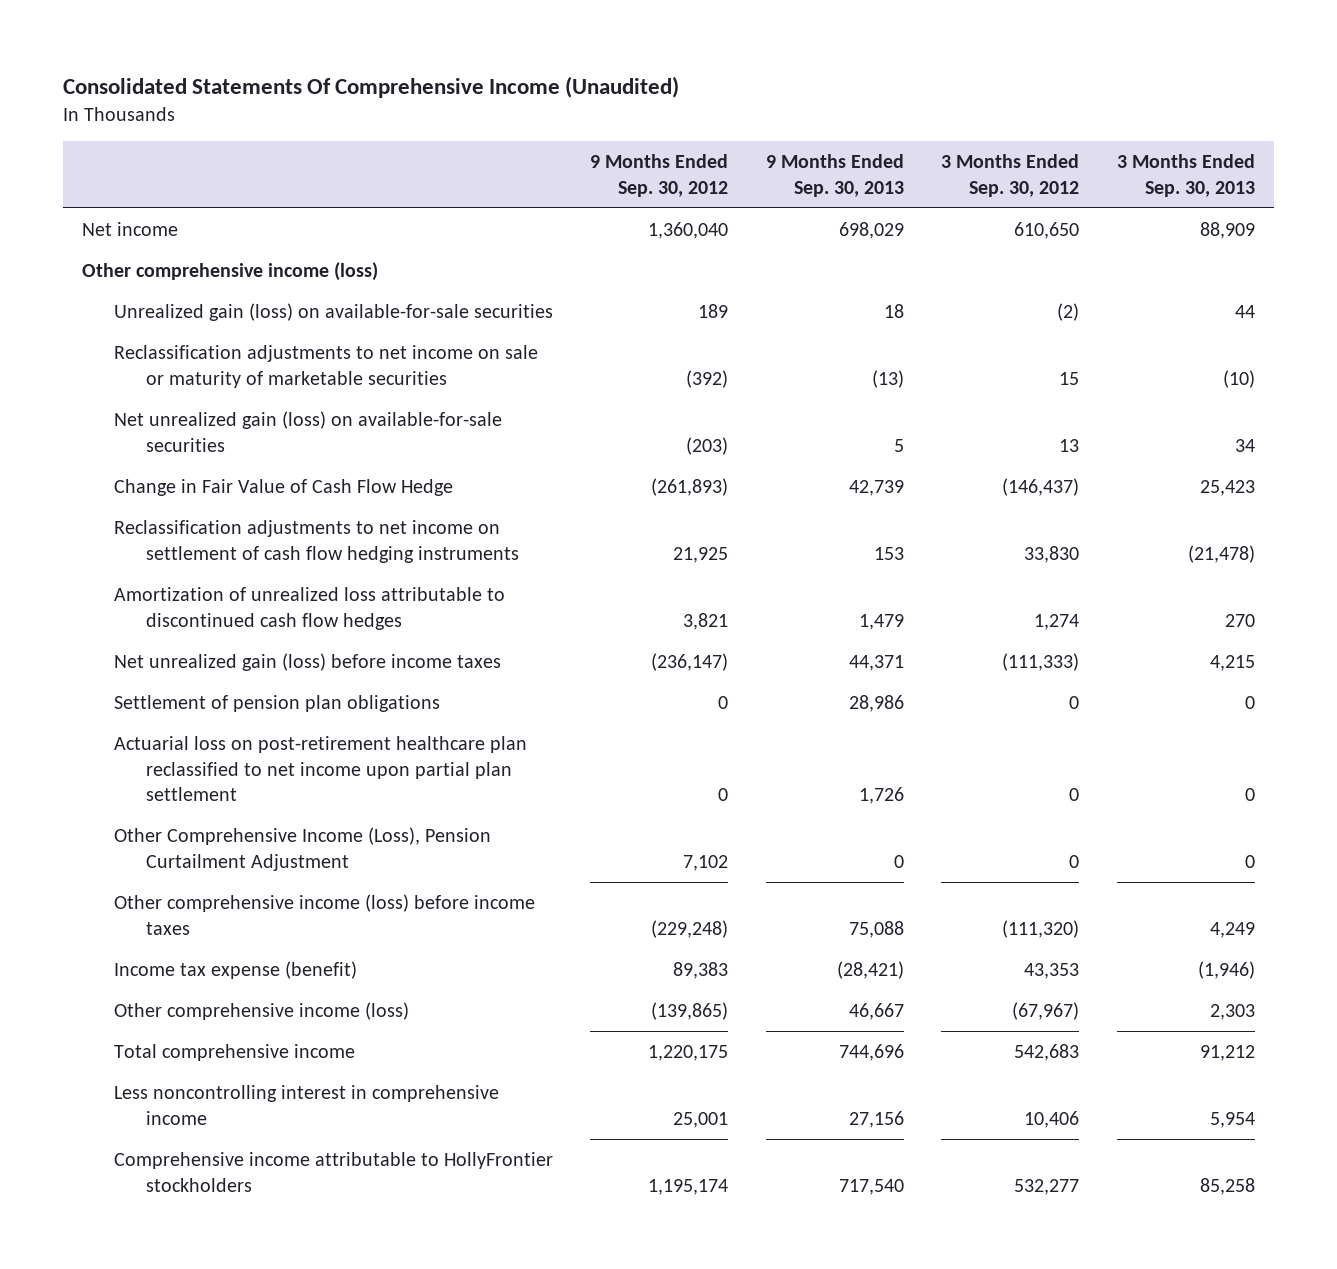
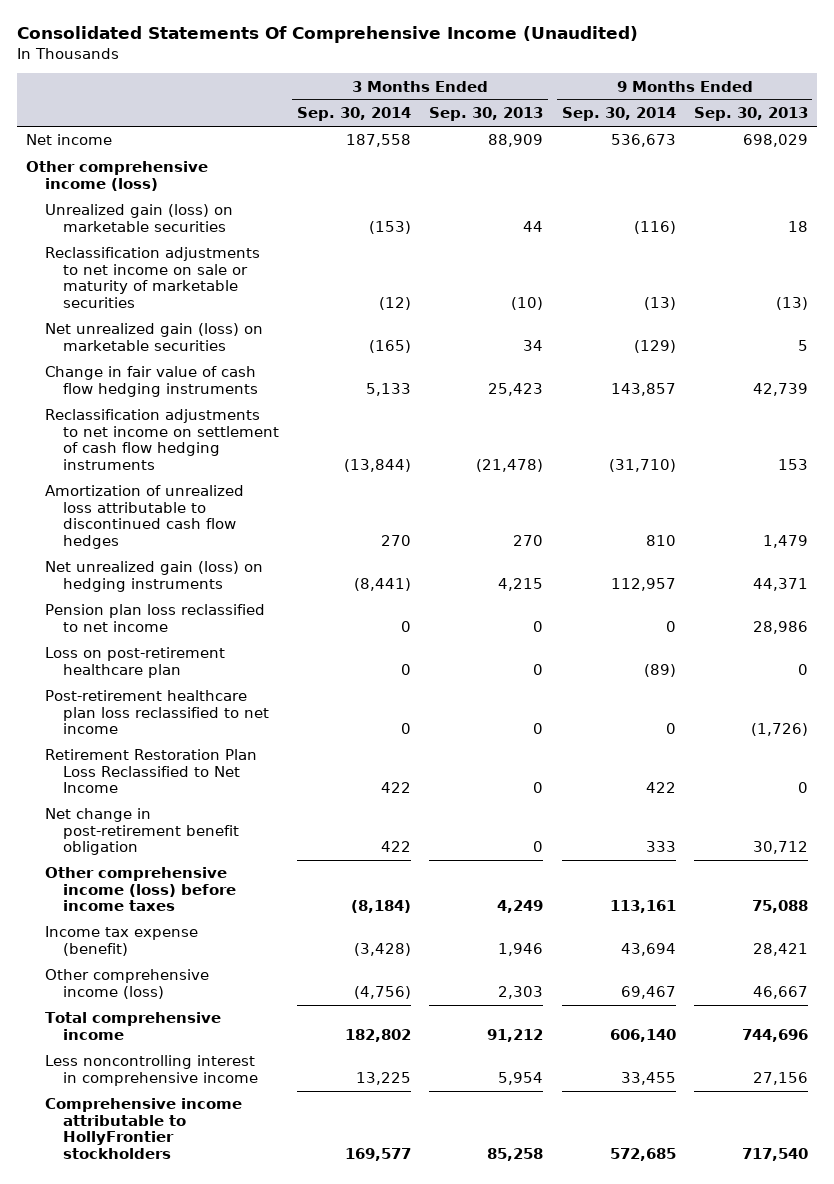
[590,153,729,197] 9 Months Ended Sep. 30, 2012 -> none
[941,153,1080,197] 3 Months Ended Sep. 30, 2012 -> none
none -> [297,107,412,122] Sep. 30, 2014
none -> [561,107,676,122] Sep. 30, 2014
[113,302,553,321] Unrealized gain (loss) on available-for-sale securities -> [44,204,233,232] Unrealized gain (loss) on marketable securities
[113,410,502,452] Net unrealized gain (loss) on available-for-sale securities -> [44,323,263,351] Net unrealized gain (loss) on marketable securities
[113,478,453,496] Change in Fair Value of Cash Flow Hedge -> [44,366,258,397] Change in fair value of cash flow hedging instruments
[113,826,491,871] Other Comprehensive Income (Loss), Pension Curtailment Adjustment -> none
[113,652,501,671] Net unrealized gain (loss) before income taxes -> [44,561,263,592] Net unrealized gain (loss) on hedging instruments
[113,694,440,712] Settlement of pension plan obligations -> [44,604,265,632] Pension plan loss reclassified to net income
[113,735,527,802] Actuarial loss on post-retirement healthcare plan reclassified to net income upon partial plan settlement -> [44,647,225,678] Loss on post-retirement healthcare plan
[858,787,904,805] 1,726 -> [797,663,808,675] 0
none -> [44,690,269,735] Post-retirement healthcare plan loss reclassified to net income
none -> [44,749,257,794] Retirement Restoration Plan Loss Reclassified to Net Income
none -> [44,808,239,856] Net change in post-retirement benefit obligation
[836,960,904,979] (28,421) -> [752,942,808,956] 28,421
[1197,960,1255,979] (1,946) -> [498,942,544,956] 1,946

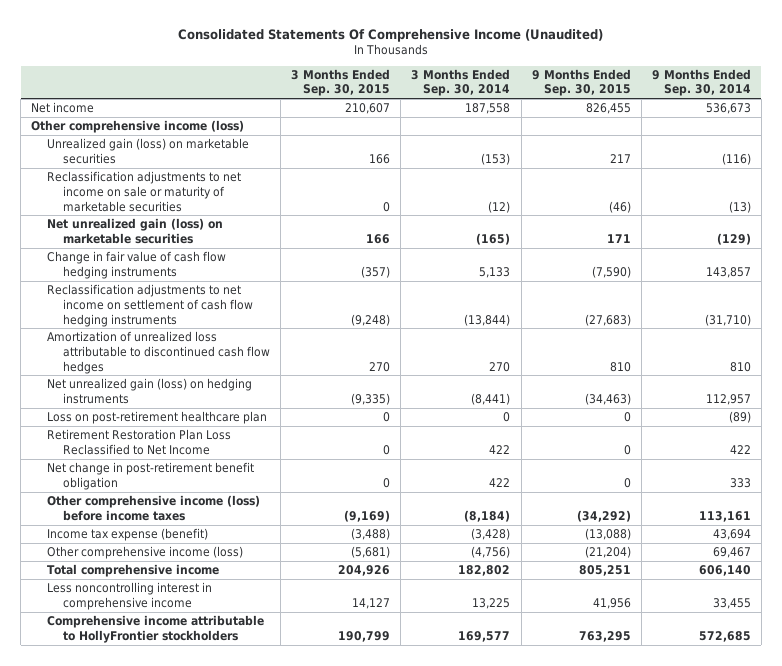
[429,107,544,122] Sep. 30, 2013 -> none
[693,107,808,122] Sep. 30, 2013 -> none
none -> [291,68,391,97] 3 Months Ended Sep. 30, 2015
none -> [531,68,631,97] 9 Months Ended Sep. 30, 2015
[44,604,265,632] Pension plan loss reclassified to net income -> none
[44,690,269,735] Post-retirement healthcare plan loss reclassified to net income -> none

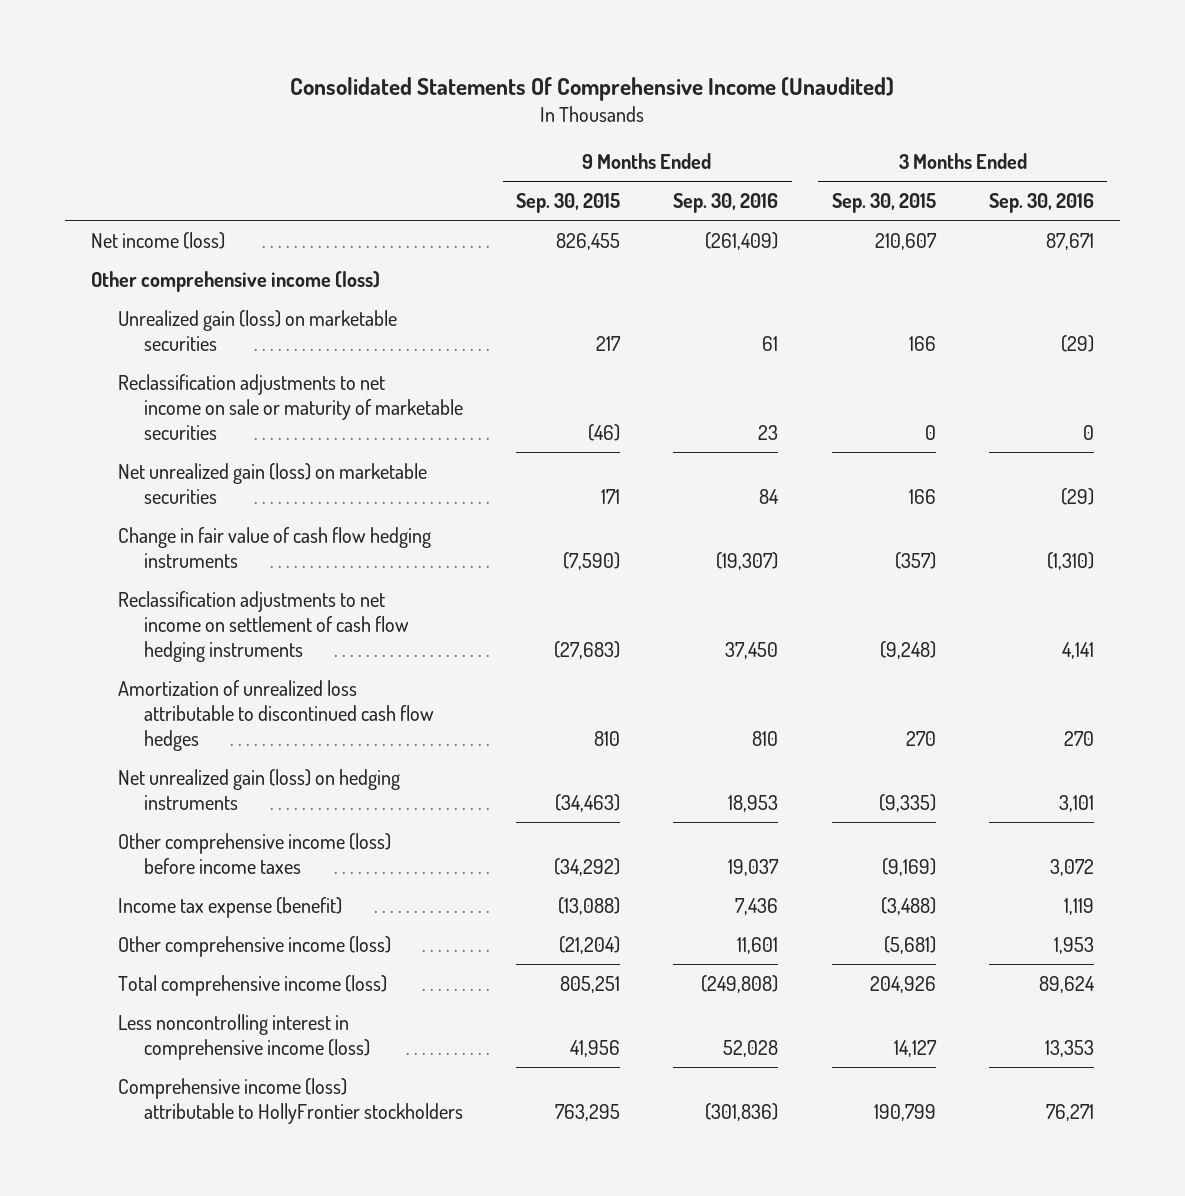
[411,68,511,97] 3 Months Ended Sep. 30, 2014 -> none
[651,68,751,97] 9 Months Ended Sep. 30, 2014 -> none
none -> [673,192,779,213] Sep. 30, 2016
none -> [988,192,1094,213] Sep. 30, 2016
[31,102,95,114] Net income -> [91,231,226,249] Net income (loss)
[47,411,268,425] Loss on post-retirement healthcare plan -> none
[47,429,232,455] Retirement Restoration Plan Loss Reclassified to Net Income -> none
[47,462,255,490] Net change in post-retirement benefit obligation -> none
[47,564,220,578] Total comprehensive income -> [117,974,387,996] Total comprehensive income (loss)
[47,582,213,610] Less noncontrolling interest in comprehensive income -> [117,1013,371,1060] Less noncontrolling interest in comprehensive income (loss)
[47,615,265,643] Comprehensive income attributable to HollyFrontier stockholders -> [117,1077,464,1124] Comprehensive income (loss) attributable to HollyFrontier stockholders

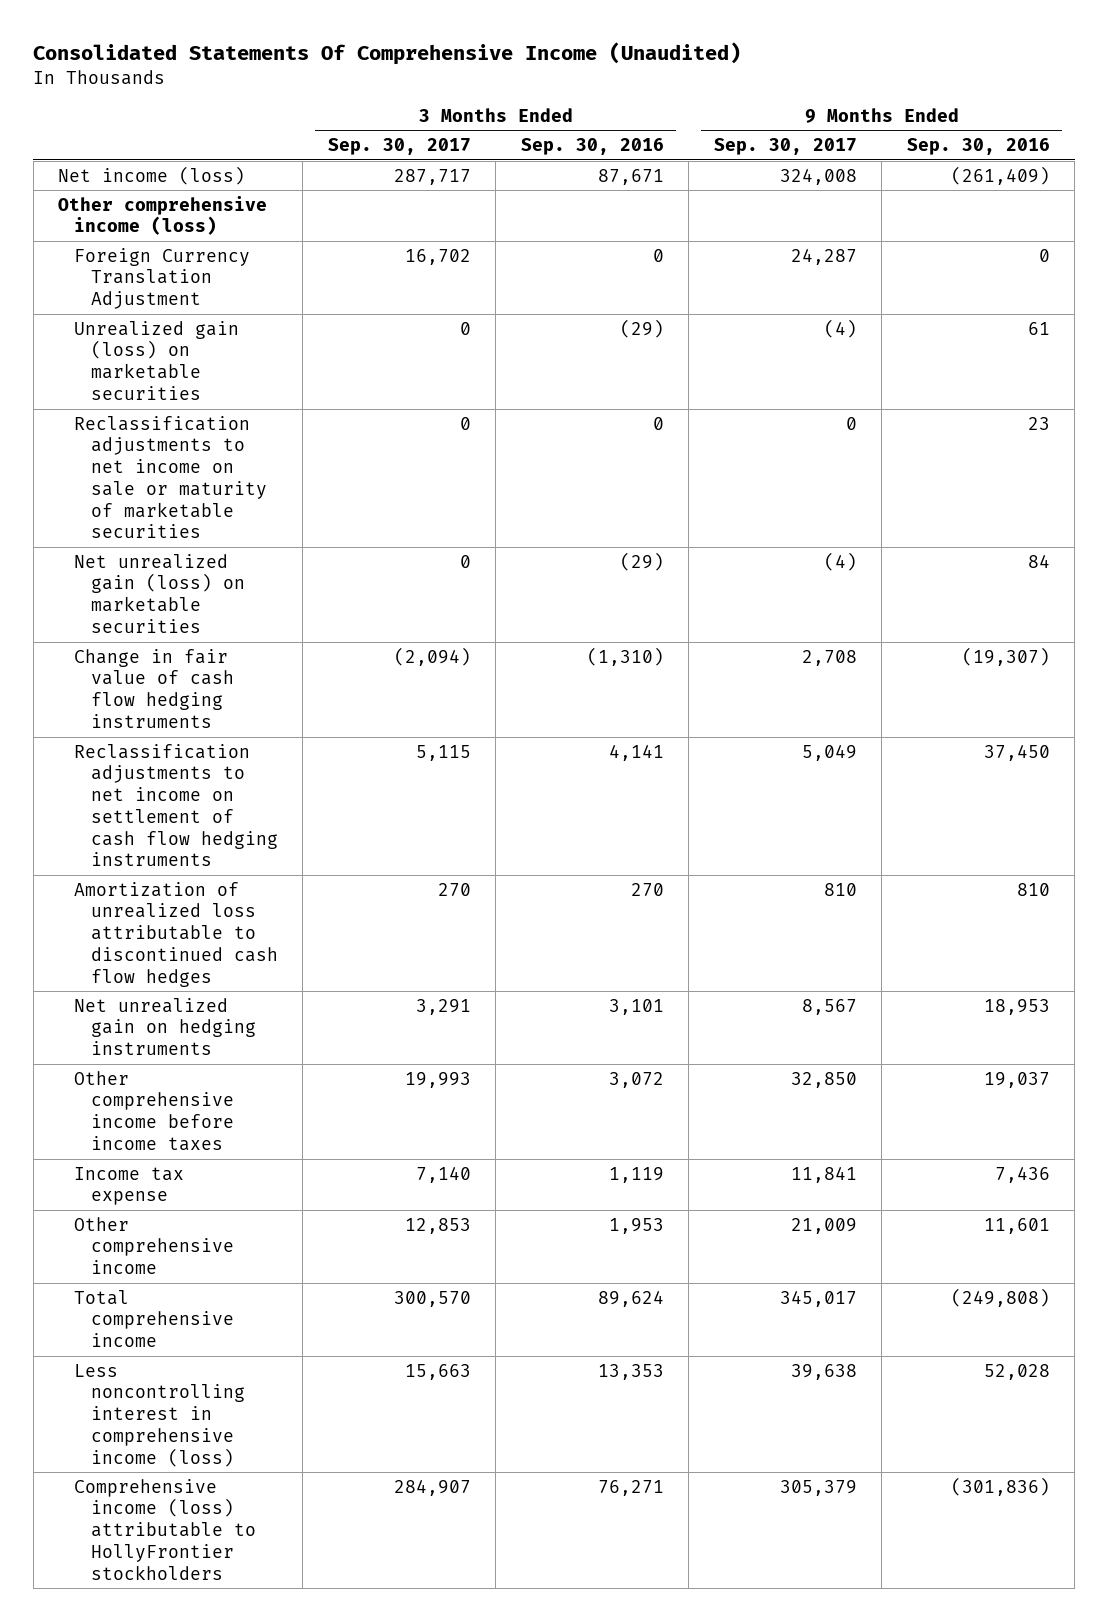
[516,192,621,213] Sep. 30, 2015 -> none
[831,192,936,213] Sep. 30, 2015 -> none
none -> [327,138,471,156] Sep. 30, 2017
none -> [713,138,857,156] Sep. 30, 2017
none -> [74,247,251,310] Foreign Currency Translation Adjustment
[117,768,400,810] Net unrealized gain (loss) on hedging instruments -> [74,997,256,1056] Net unrealized gain on hedging instruments
[117,832,391,874] Other comprehensive income (loss) before income taxes -> [74,1070,234,1151] Other comprehensive income before income taxes
[117,896,342,918] Income tax expense (benefit) -> [74,1166,185,1206] Income tax expense
[117,935,391,957] Other comprehensive income (loss) -> [74,1216,234,1275] Other comprehensive income
[117,974,387,996] Total comprehensive income (loss) -> [74,1289,234,1348] Total comprehensive income

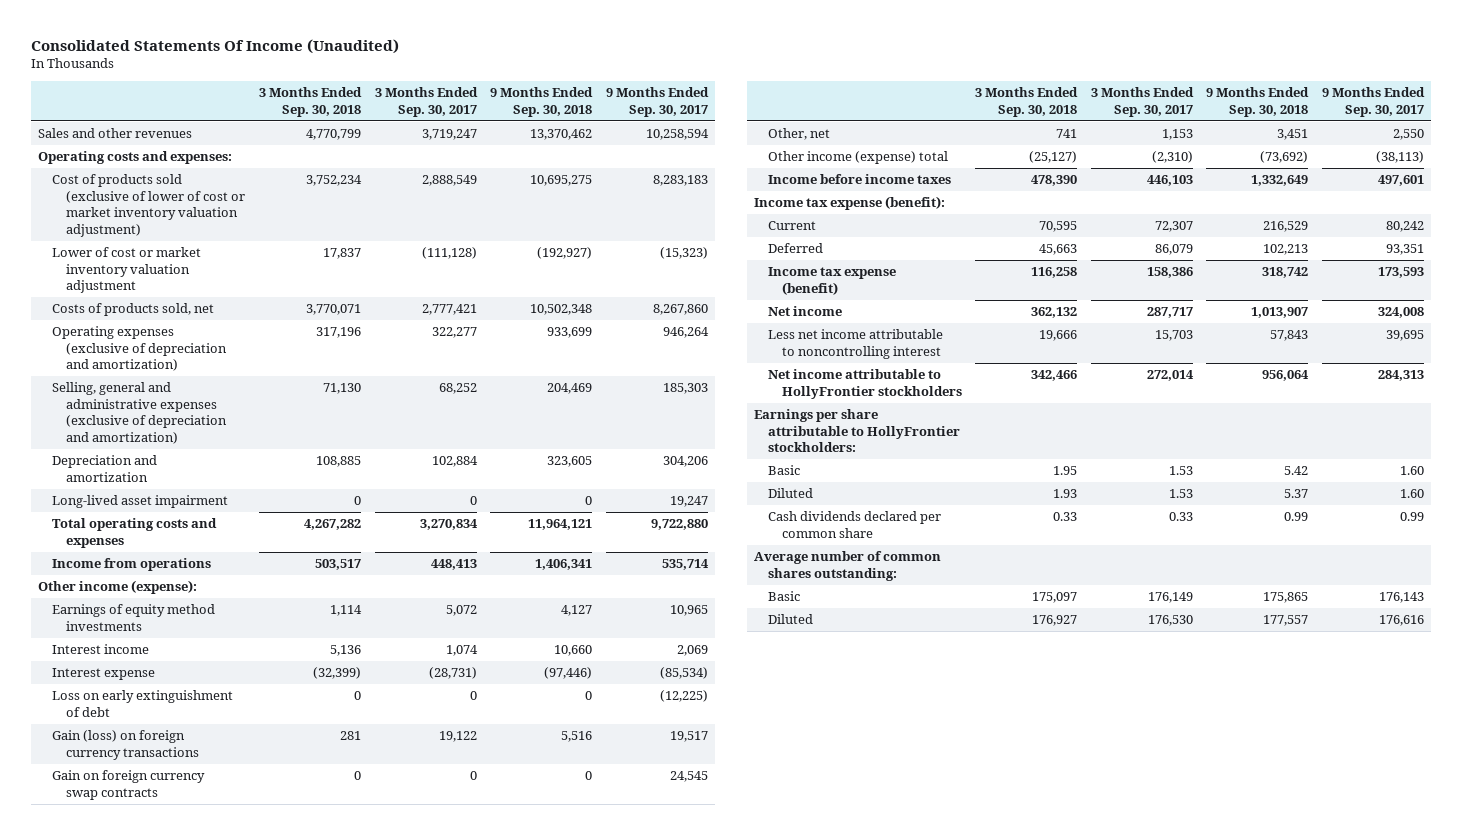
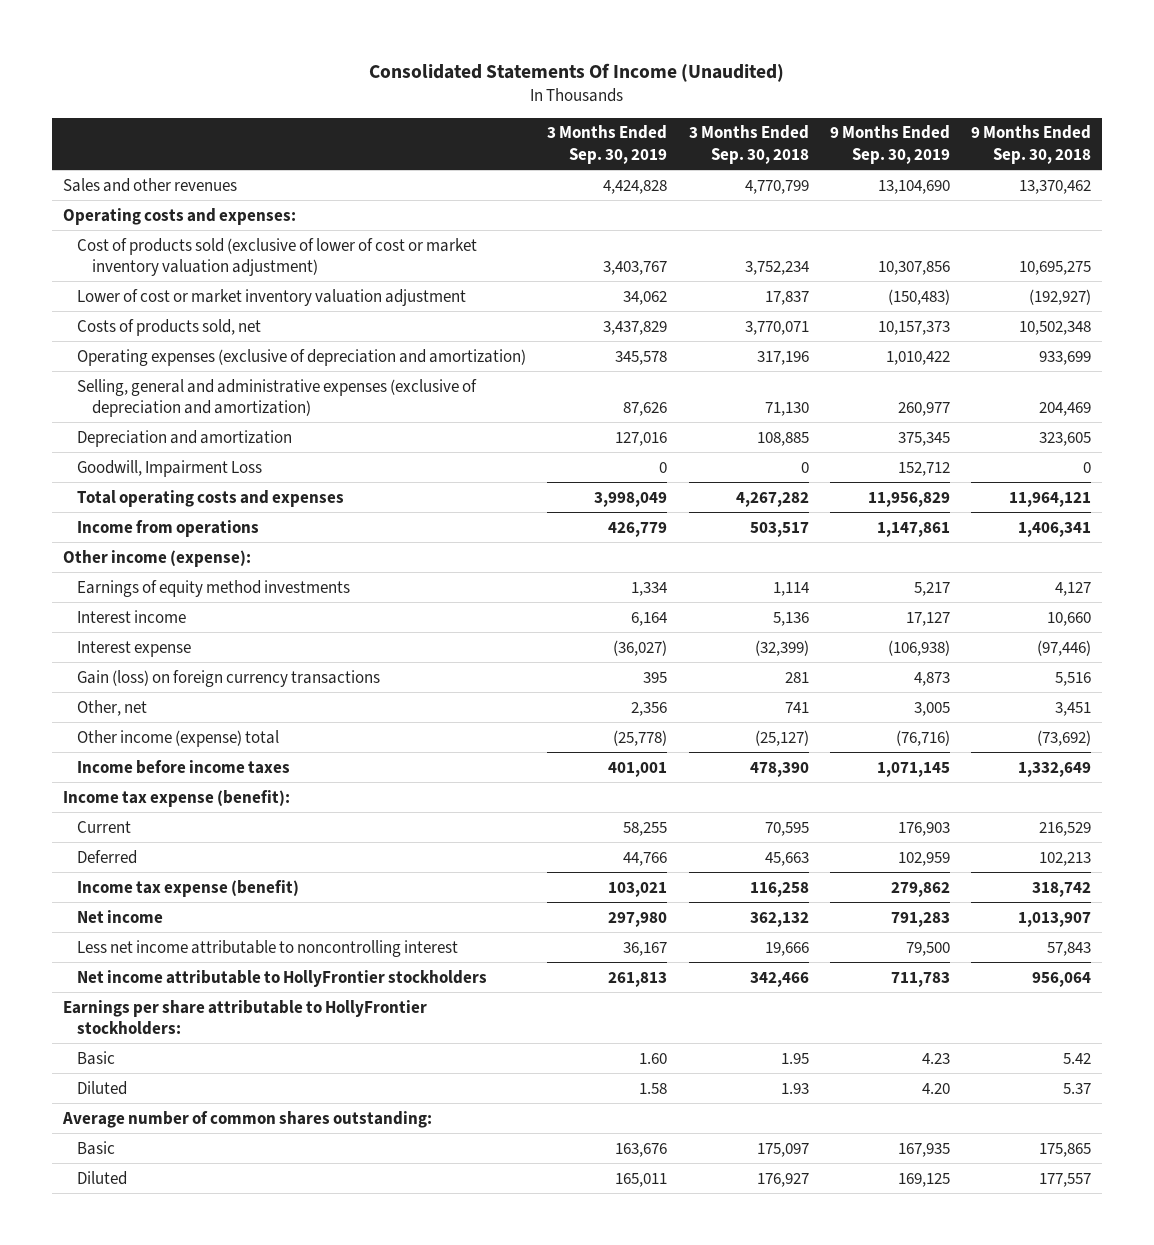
[374,87,478,118] 3 Months Ended Sep. 30, 2017 -> none
[605,87,709,118] 9 Months Ended Sep. 30, 2017 -> none
none -> [547,125,668,164] 3 Months Ended Sep. 30, 2019
none -> [830,125,951,164] 9 Months Ended Sep. 30, 2019
[51,495,228,509] Long-lived asset impairment -> none
none -> [77,459,263,477] Goodwill, Impairment Loss
[51,690,233,717] Loss on early extinguishment of debt -> none
[51,770,205,800] Gain on foreign currency swap contracts -> none
[767,511,941,538] Cash dividends declared per common share -> none

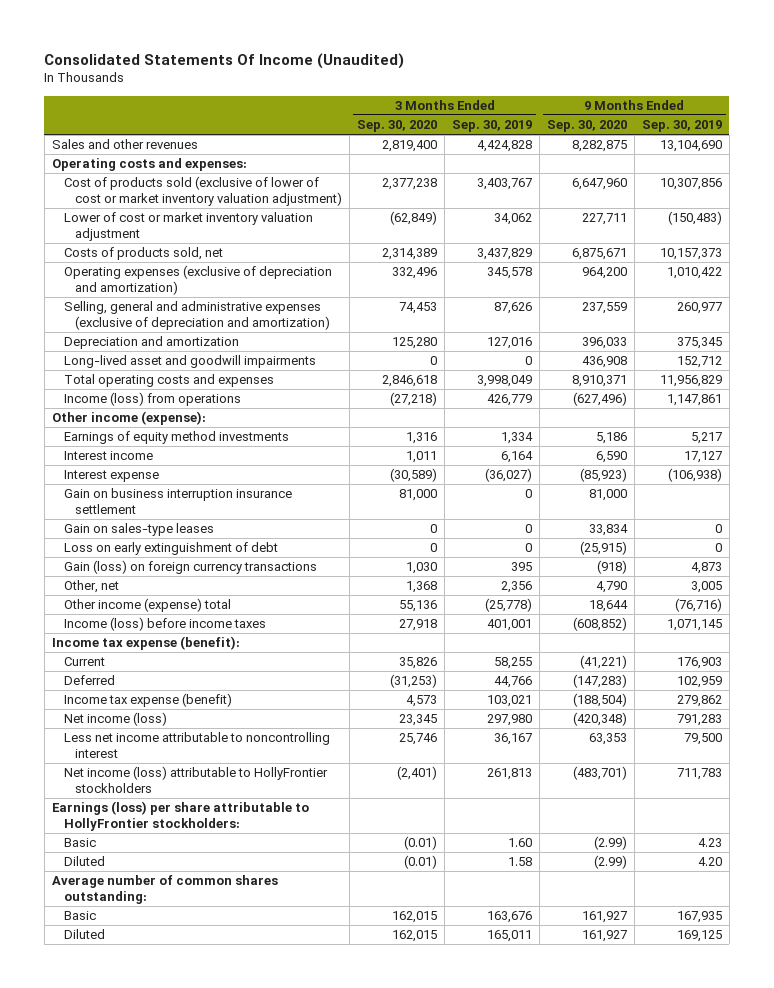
[688,125,809,164] 3 Months Ended Sep. 30, 2018 -> none
[971,125,1092,164] 9 Months Ended Sep. 30, 2018 -> none
none -> [357,120,438,133] Sep. 30, 2020
none -> [546,120,627,133] Sep. 30, 2020
[77,459,263,477] Goodwill, Impairment Loss -> [63,355,316,369] Long-lived asset and goodwill impairments
[77,519,260,537] Income from operations -> [63,392,241,407] Income (loss) from operations
none -> [63,488,292,514] Gain on business interruption insurance settlement
none -> [63,523,214,537] Gain on sales-type leases
none -> [63,542,278,556] Loss on early extinguishment of debt
[77,759,291,774] Income before income taxes -> [63,617,266,632] Income (loss) before income taxes
[77,909,164,923] Net income -> [63,712,167,727] Net income (loss)
[77,969,488,987] Net income attributable to HollyFrontier stockholders -> [63,766,328,793] Net income (loss) attributable to HollyFrontier stockholders
[62,999,427,1036] Earnings per share attributable to HollyFrontier stockholders: -> [51,801,309,831] Earnings (loss) per share attributable to HollyFrontier stockholders:

